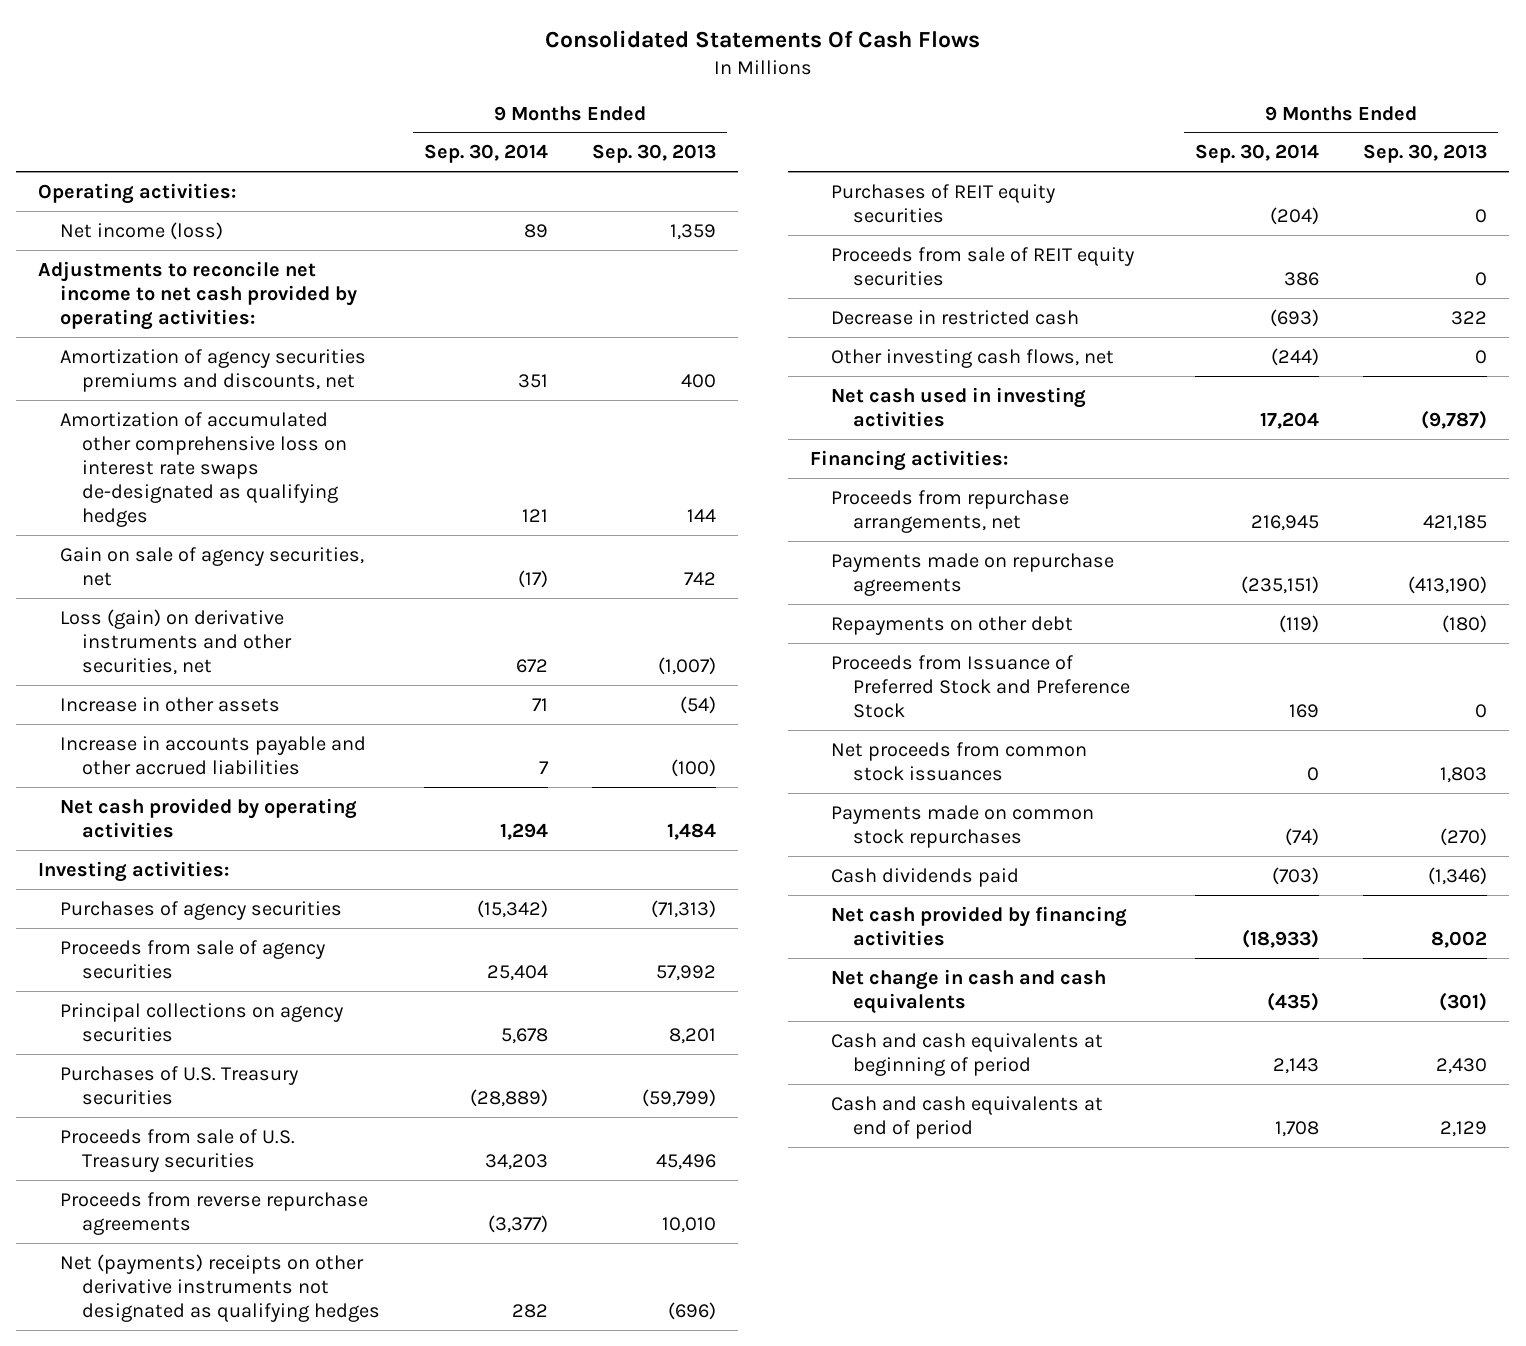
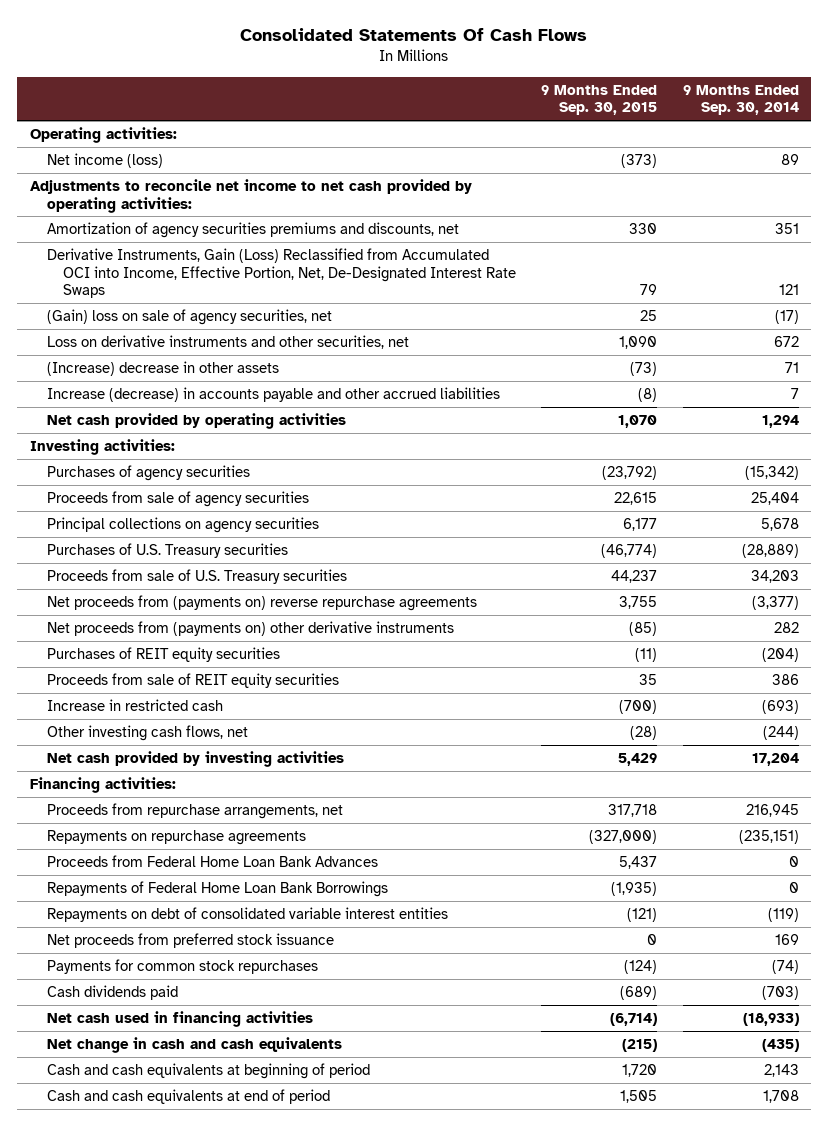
[591,144,716,164] Sep. 30, 2013 -> none
none -> [541,84,658,116] 9 Months Ended Sep. 30, 2015
[59,411,347,527] Amortization of accumulated other comprehensive loss on interest rate swaps de-designated as qualifying hedges -> [46,248,517,299] Derivative Instruments, Gain (Loss) Reclassified from Accumulated OCI into Income, Effective Portion, Net, De-Designated Interest Rate Swaps
[59,546,364,586] Gain on sale of agency securities, net -> [46,309,332,326] (Gain) loss on sale of agency securities, net
[59,608,292,675] Loss (gain) on derivative instruments and other securities, net -> [46,335,409,350] Loss on derivative instruments and other securities, net
[59,696,280,712] Increase in other assets -> [46,361,279,377] (Increase) decrease in other assets
[59,735,366,775] Increase in accounts payable and other accrued liabilities -> [46,387,500,403] Increase (decrease) in accounts payable and other accrued liabilities
[59,1191,368,1235] Proceeds from reverse repurchase agreements -> [46,595,477,612] Net proceeds from (payments on) reverse repurchase agreements
[59,1253,380,1322] Net (payments) receipts on other derivative instruments not designated as qualifying hedges -> [46,621,454,637] Net proceeds from (payments on) other derivative instruments
[831,309,1080,325] Decrease in restricted cash -> [46,699,223,712] Increase in restricted cash
[831,386,1087,427] Net cash used in investing activities -> [46,751,344,768] Net cash provided by investing activities
[831,741,1088,781] Net proceeds from common stock issuances -> none
[831,552,1115,596] Payments made on repurchase agreements -> [46,830,306,846] Repayments on repurchase agreements
none -> [46,855,378,868] Proceeds from Federal Home Loan Bank Advances
none -> [46,881,388,898] Repayments of Federal Home Loan Bank Borrowings
[831,615,1074,635] Repayments on other debt -> [46,907,448,923] Repayments on debt of consolidated variable interest entities
[831,654,1130,718] Proceeds from Issuance of Preferred Stock and Preference Stock -> [46,933,334,949] Net proceeds from preferred stock issuance
[831,804,1095,848] Payments made on common stock repurchases -> [46,959,318,975] Payments for common stock repurchases
[831,905,1128,946] Net cash provided by financing activities -> [46,1011,313,1028] Net cash used in financing activities

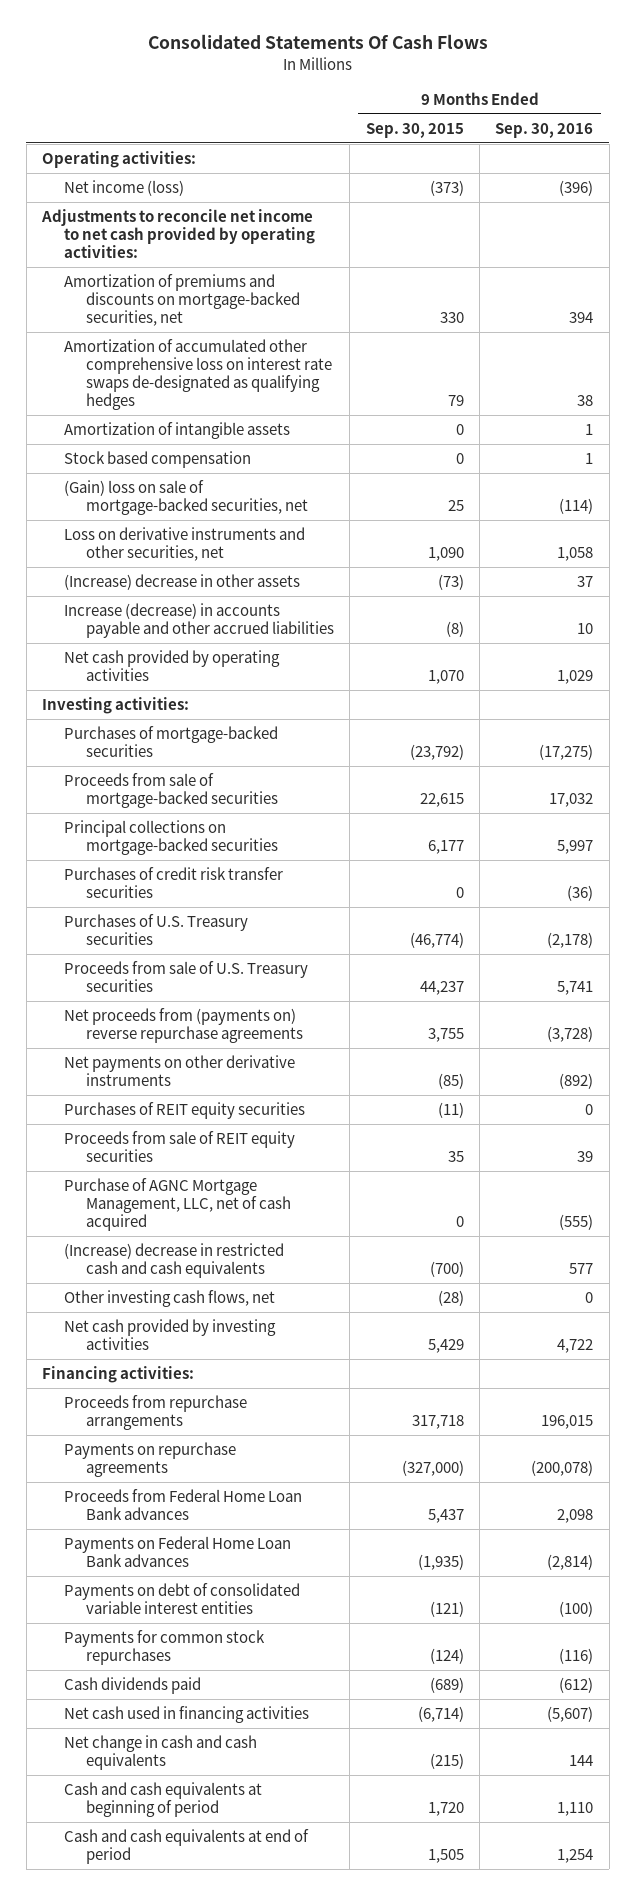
[682,84,799,116] 9 Months Ended Sep. 30, 2014 -> none
none -> [495,122,594,138] Sep. 30, 2016
[46,222,459,239] Amortization of agency securities premiums and discounts, net -> [63,274,301,327] Amortization of premiums and discounts on mortgage-backed securities, net
[46,248,517,299] Derivative Instruments, Gain (Loss) Reclassified from Accumulated OCI into Income, Effective Portion, Net, De-Designated Interest Rate Swaps -> [63,339,333,411] Amortization of accumulated other comprehensive loss on interest rate swaps de-designated as qualifying hedges
none -> [63,422,290,440] Amortization of intangible assets
none -> [63,451,251,469] Stock based compensation
[46,309,332,326] (Gain) loss on sale of agency securities, net -> [63,480,309,516] (Gain) loss on sale of mortgage-backed securities, net
[46,465,250,482] Purchases of agency securities -> [63,726,278,758] Purchases of mortgage-backed securities
[46,491,309,508] Proceeds from sale of agency securities -> [63,773,279,809] Proceeds from sale of mortgage-backed securities
[46,517,319,534] Principal collections on agency securities -> [63,820,279,856] Principal collections on mortgage-backed securities
none -> [63,867,283,899] Purchases of credit risk transfer securities
[46,621,454,637] Net proceeds from (payments on) other derivative instruments -> [63,1055,295,1087] Net payments on other derivative instruments
none -> [63,1178,292,1232] Purchase of AGNC Mortgage Management, LLC, net of cash acquired
[46,699,223,712] Increase in restricted cash -> [63,1243,284,1279] (Increase) decrease in restricted cash and cash equivalents
[46,933,334,949] Net proceeds from preferred stock issuance -> none
[46,803,343,820] Proceeds from repurchase arrangements, net -> [63,1395,247,1431] Proceeds from repurchase arrangements
[46,830,306,846] Repayments on repurchase agreements -> [63,1442,236,1478] Payments on repurchase agreements
[46,855,378,868] Proceeds from Federal Home Loan Bank Advances -> [63,1489,302,1521] Proceeds from Federal Home Loan Bank advances
[46,881,388,898] Repayments of Federal Home Loan Bank Borrowings -> [63,1536,291,1568] Payments on Federal Home Loan Bank advances
[46,907,448,923] Repayments on debt of consolidated variable interest entities -> [63,1583,300,1615] Payments on debt of consolidated variable interest entities

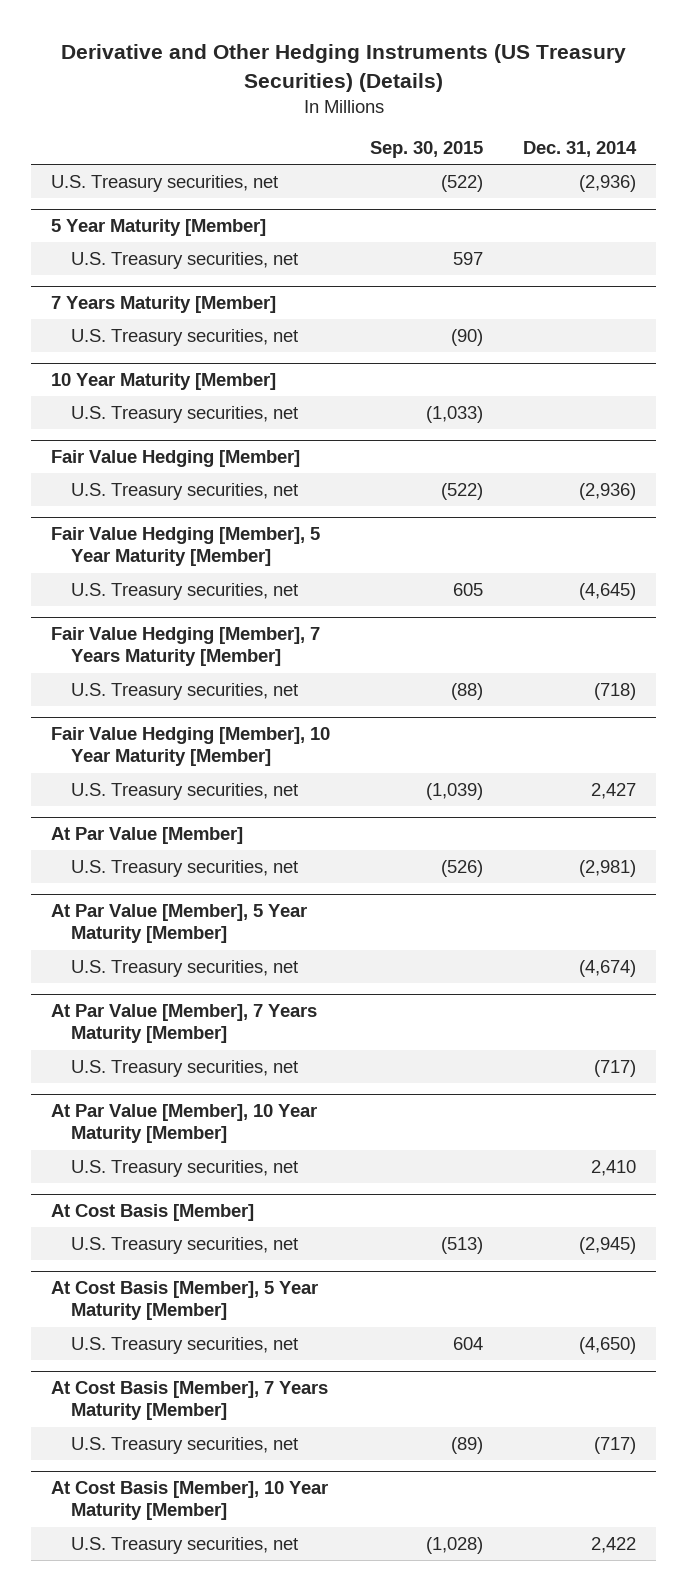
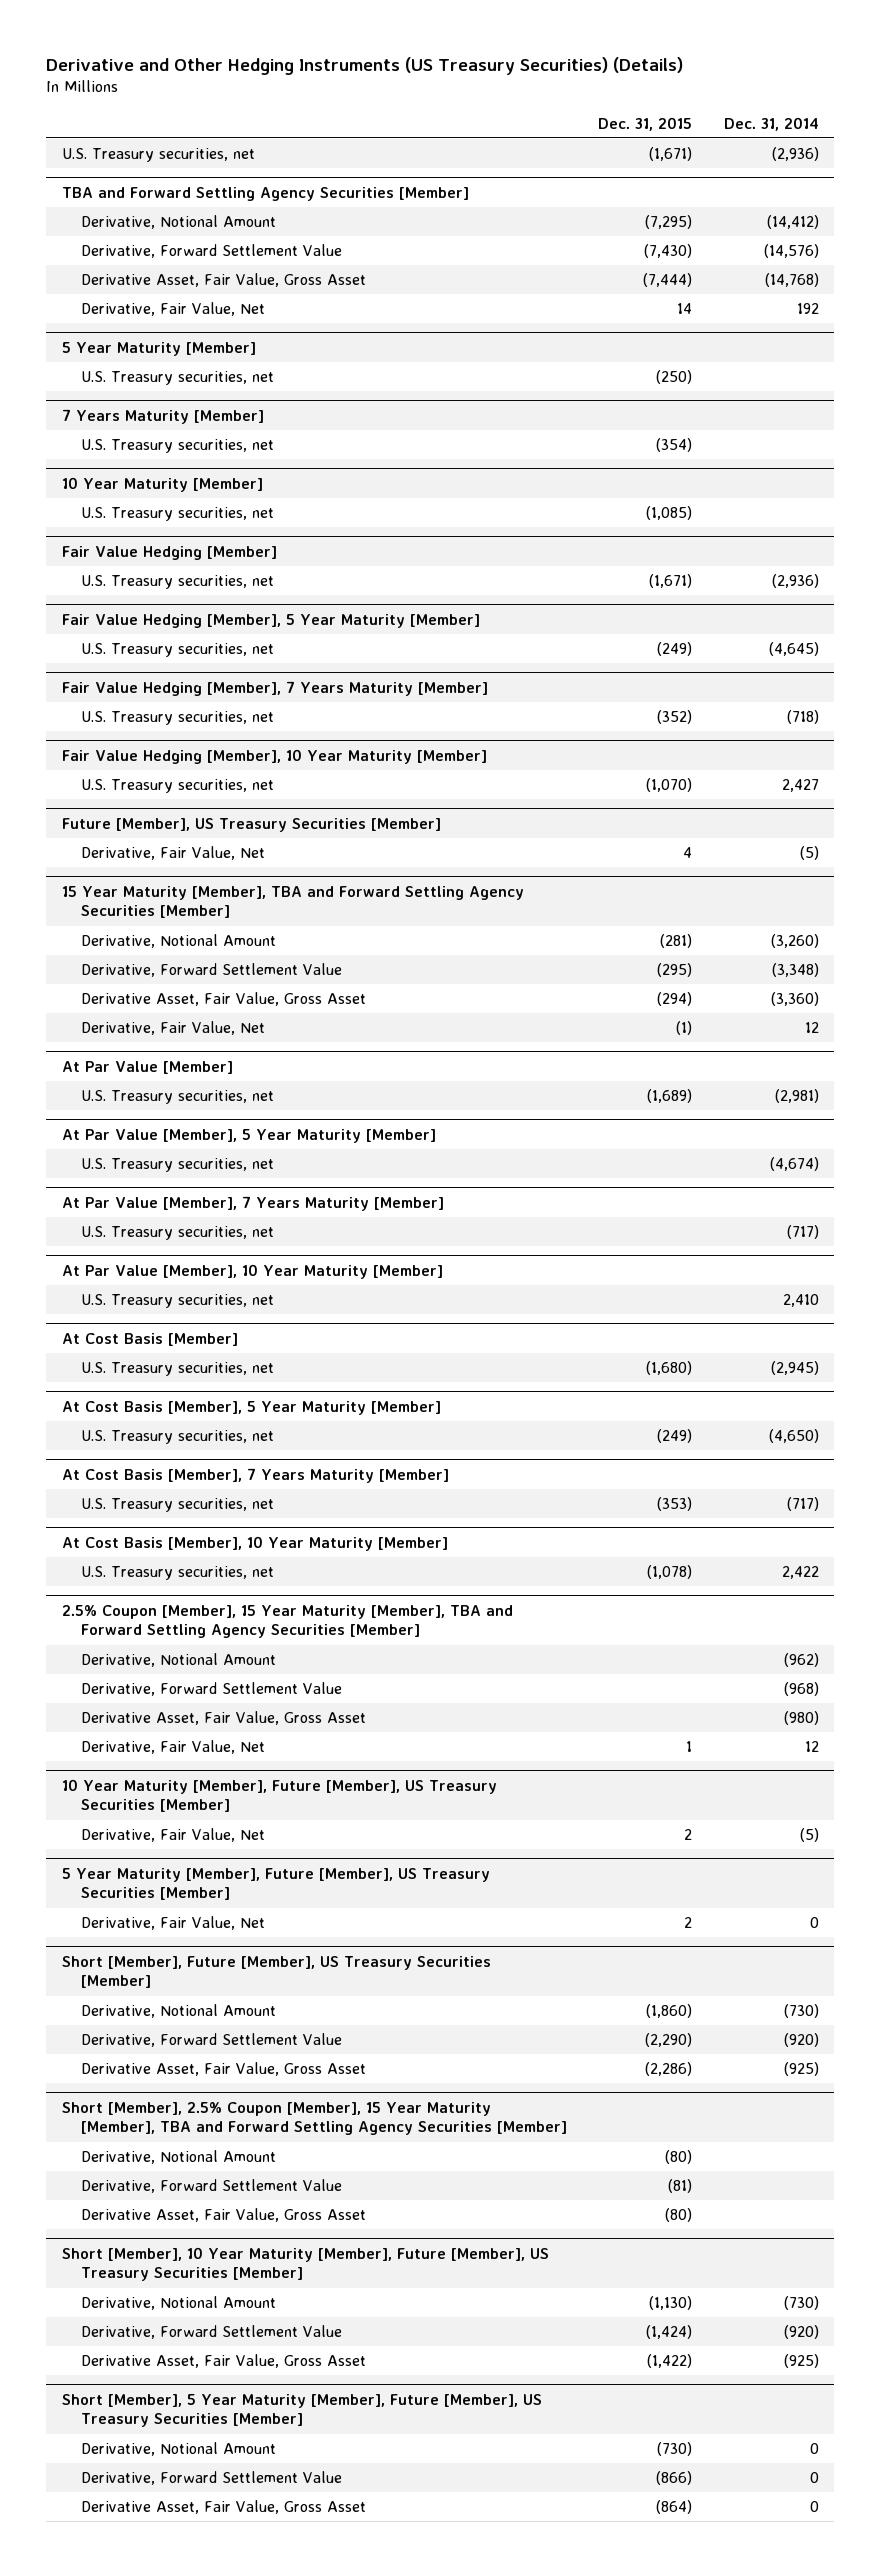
[370,140,484,158] Sep. 30, 2015 -> none
none -> [598,116,693,131] Dec. 31, 2015
none -> [61,186,469,201] TBA and Forward Settling Agency Securities [Member]
none -> [81,215,277,230] Derivative, Notional Amount
none -> [81,244,343,259] Derivative, Forward Settlement Value
none -> [81,273,367,288] Derivative Asset, Fair Value, Gross Asset
none -> [81,302,266,317] Derivative, Fair Value, Net
none -> [61,817,441,832] Future [Member], US Treasury Securities [Member]
none -> [81,846,266,861] Derivative, Fair Value, Net
none -> [61,885,524,919] 15 Year Maturity [Member], TBA and Forward Settling Agency Securities [Member]
none -> [81,934,277,949] Derivative, Notional Amount
none -> [81,963,343,978] Derivative, Forward Settlement Value
none -> [81,992,367,1007] Derivative Asset, Fair Value, Gross Asset
none -> [81,1021,266,1036] Derivative, Fair Value, Net
none -> [61,1604,513,1639] 2.5% Coupon [Member], 15 Year Maturity [Member], TBA and Forward Settling Agency Securities [Member]
none -> [81,1653,277,1668] Derivative, Notional Amount
none -> [81,1682,343,1697] Derivative, Forward Settlement Value
none -> [81,1711,367,1726] Derivative Asset, Fair Value, Gross Asset
none -> [81,1740,266,1755] Derivative, Fair Value, Net
none -> [61,1778,497,1813] 10 Year Maturity [Member], Future [Member], US Treasury Securities [Member]
none -> [81,1828,266,1843] Derivative, Fair Value, Net
none -> [61,1867,490,1901] 5 Year Maturity [Member], Future [Member], US Treasury Securities [Member]
none -> [81,1916,266,1931] Derivative, Fair Value, Net
none -> [61,1955,491,1989] Short [Member], Future [Member], US Treasury Securities [Member]
none -> [81,2004,277,2019] Derivative, Notional Amount
none -> [81,2033,343,2048] Derivative, Forward Settlement Value
none -> [81,2062,367,2077] Derivative Asset, Fair Value, Gross Asset
none -> [61,2101,568,2136] Short [Member], 2.5% Coupon [Member], 15 Year Maturity [Member], TBA and Forward Settling Agency Securities [Member]
none -> [81,2150,277,2165] Derivative, Notional Amount
none -> [81,2179,343,2194] Derivative, Forward Settlement Value
none -> [81,2208,367,2223] Derivative Asset, Fair Value, Gross Asset
none -> [61,2246,549,2282] Short [Member], 10 Year Maturity [Member], Future [Member], US Treasury Securities [Member]
none -> [81,2296,277,2311] Derivative, Notional Amount
none -> [81,2325,343,2340] Derivative, Forward Settlement Value
none -> [81,2354,367,2369] Derivative Asset, Fair Value, Gross Asset
none -> [61,2393,542,2428] Short [Member], 5 Year Maturity [Member], Future [Member], US Treasury Securities [Member]
none -> [81,2442,277,2457] Derivative, Notional Amount
none -> [81,2471,343,2486] Derivative, Forward Settlement Value
none -> [81,2500,367,2515] Derivative Asset, Fair Value, Gross Asset

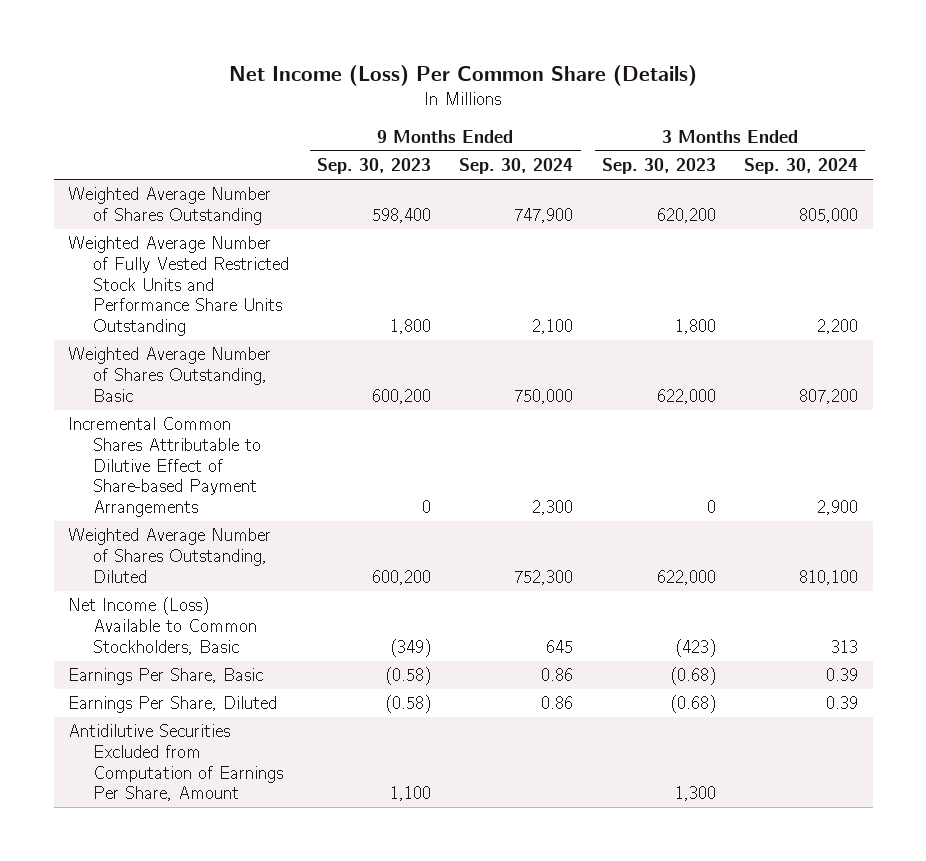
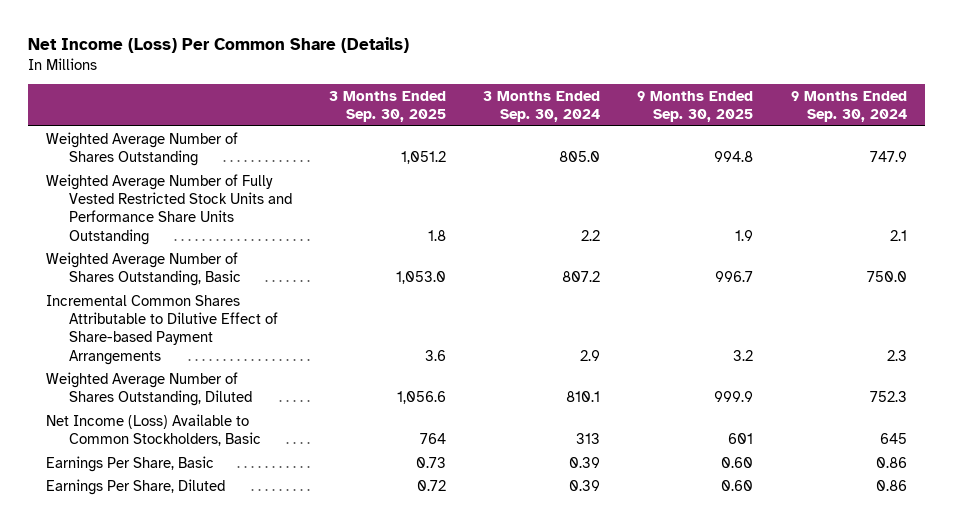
[316,158,431,175] Sep. 30, 2023 -> none
[601,158,716,175] Sep. 30, 2023 -> none
none -> [328,90,446,123] 3 Months Ended Sep. 30, 2025
none -> [637,90,754,123] 9 Months Ended Sep. 30, 2025
[514,207,574,223] 747,900 -> [869,150,907,162] 747.9
[799,207,859,223] 805,000 -> [559,150,601,162] 805.0
[532,319,574,335] 2,100 -> [889,229,907,241] 2.1
[817,319,859,335] 2,200 -> [581,229,601,241] 2.2
[514,388,574,404] 750,000 -> [866,270,907,282] 750.0
[799,388,859,404] 807,200 -> [562,270,601,282] 807.2
[532,500,574,516] 2,300 -> [886,349,907,361] 2.3
[817,500,859,516] 2,900 -> [580,349,601,361] 2.9
[514,569,574,585] 752,300 -> [869,390,907,402] 752.3
[799,569,859,585] 810,100 -> [566,390,601,402] 810.1
[67,724,283,802] Antidilutive Securities Excluded from Computation of Earnings Per Share, Amount -> none

